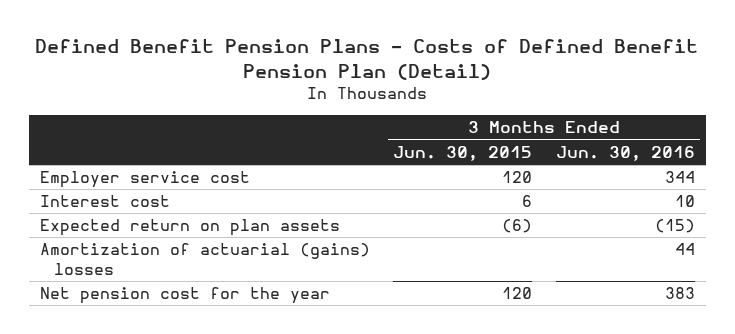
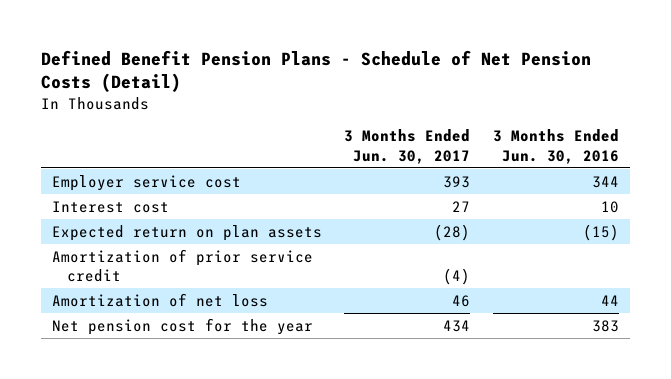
[35,39,699,81] Defined Benefit Pension Plans - Costs of Defined Benefit Pension Plan (Detail) -> [41,49,592,93] Defined Benefit Pension Plans - Schedule of Net Pension Costs (Detail)
[393,145,533,161] Jun. 30, 2015 -> none
none -> [344,129,471,164] 3 Months Ended Jun. 30, 2017
none -> [52,248,314,283] Amortization of prior service credit
[40,243,371,276] Amortization of actuarial (gains) losses -> [52,292,269,307] Amortization of net loss

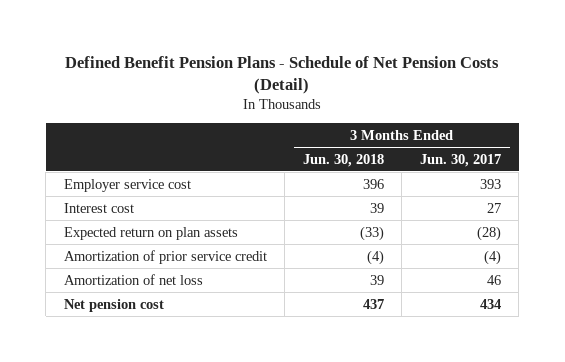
[492,129,619,164] 3 Months Ended Jun. 30, 2016 -> none
none -> [302,153,384,167] Jun. 30, 2018
[52,317,314,335] Net pension cost for the year -> [63,298,164,312] Net pension cost

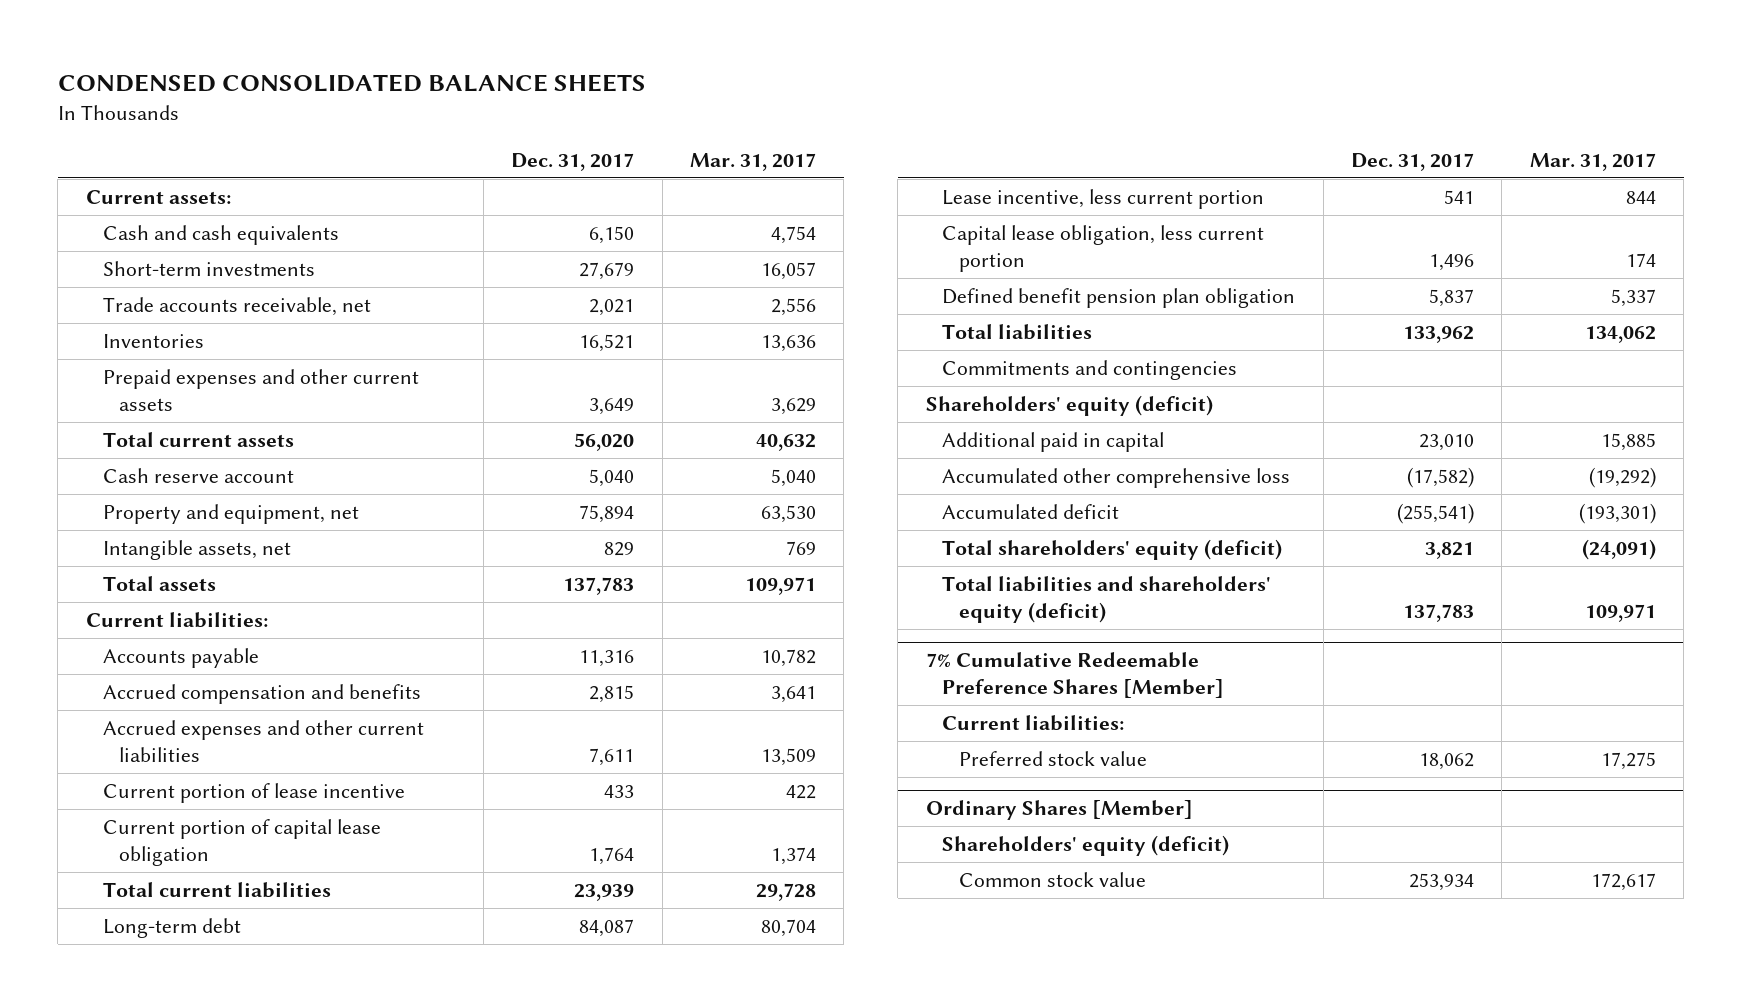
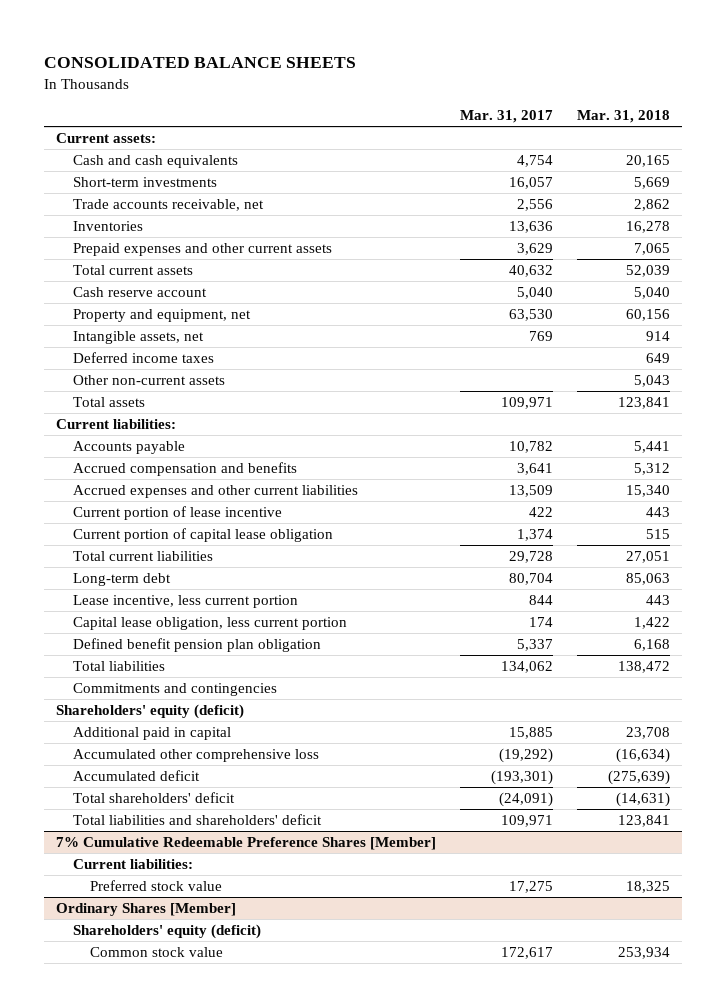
[57,74,646,93] CONDENSED CONSOLIDATED BALANCE SHEETS -> [44,57,357,69] CONSOLIDATED BALANCE SHEETS
[511,152,635,171] Dec. 31, 2017 -> none
none -> [577,110,671,124] Mar. 31, 2018
none -> [73,352,215,364] Deferred income taxes
none -> [73,375,226,386] Other non-current assets
[942,538,1283,560] Total shareholders' equity (deficit) -> [73,792,236,804] Total shareholders' deficit
[942,575,1272,623] Total liabilities and shareholders' equity (deficit) -> [73,814,323,826] Total liabilities and shareholders' deficit

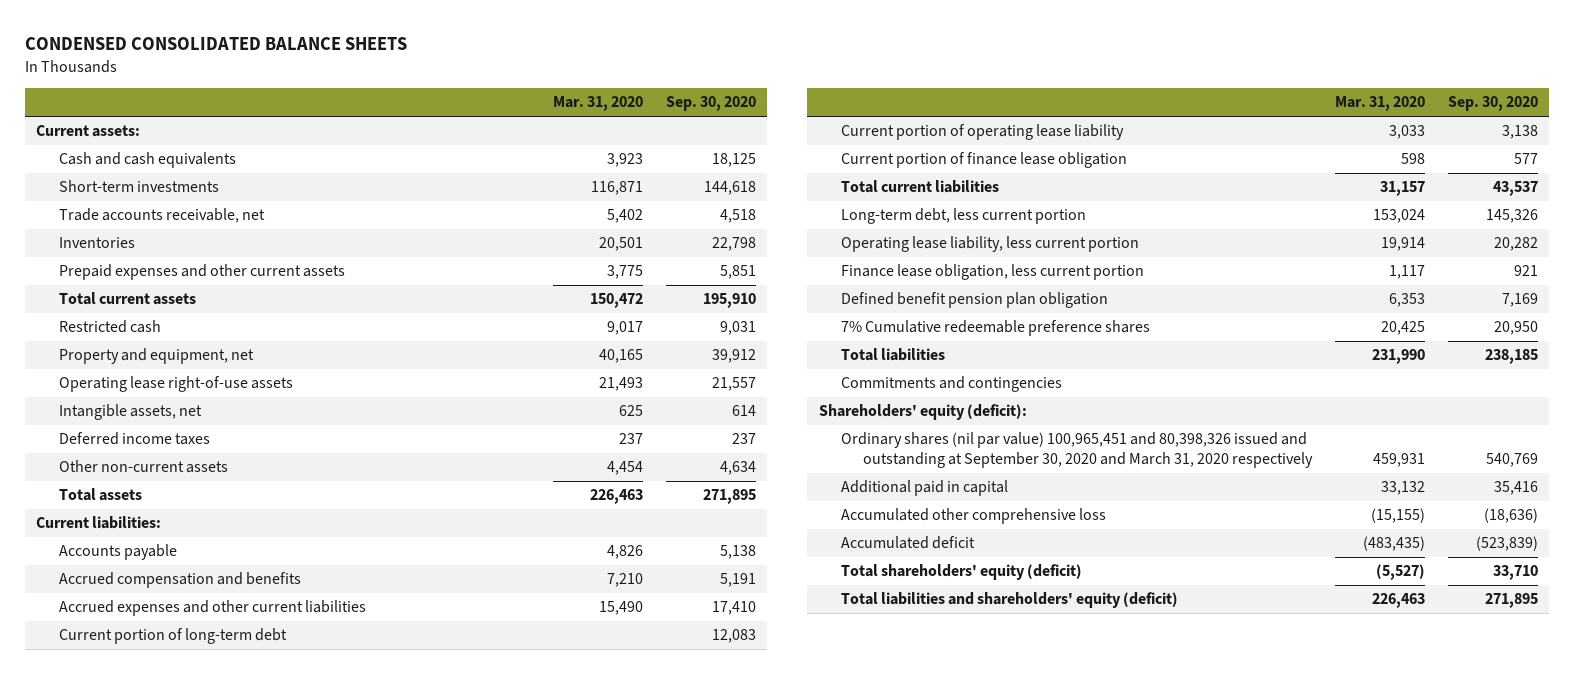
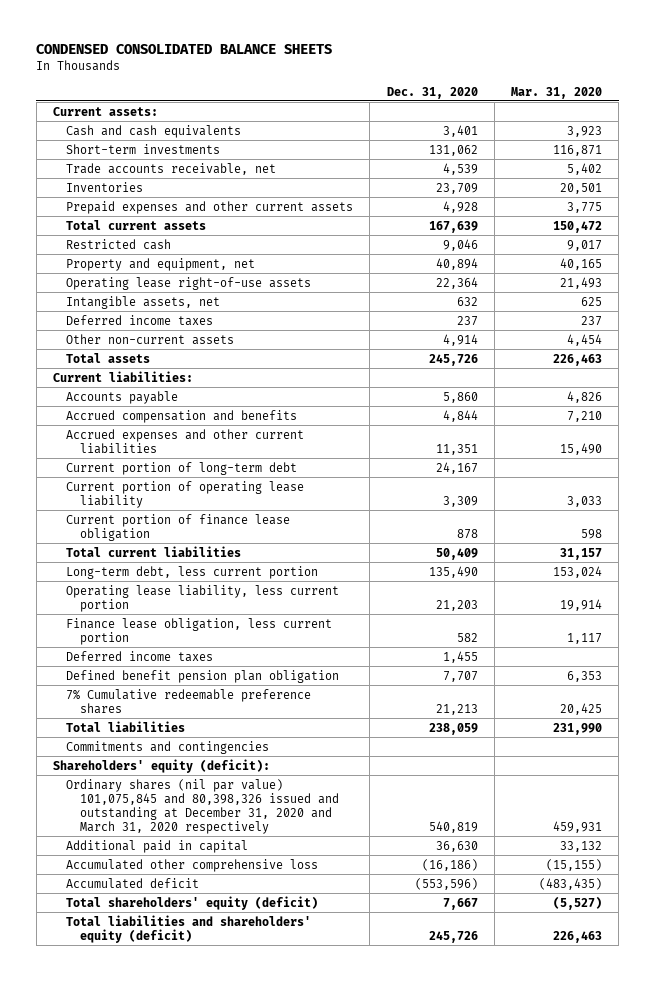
[665,96,756,112] Sep. 30, 2020 -> none
none -> [386,86,478,99] Dec. 31, 2020
none -> [66,650,214,662] Deferred income taxes
[841,432,1314,468] Ordinary shares (nil par value) 100,965,451 and 80,398,326 issued and outstanding at September 30, 2020 and March 31, 2020 respectively -> [66,778,339,834] Ordinary shares (nil par value) 101,075,845 and 80,398,326 issued and outstanding at December 31, 2020 and March 31, 2020 respectively

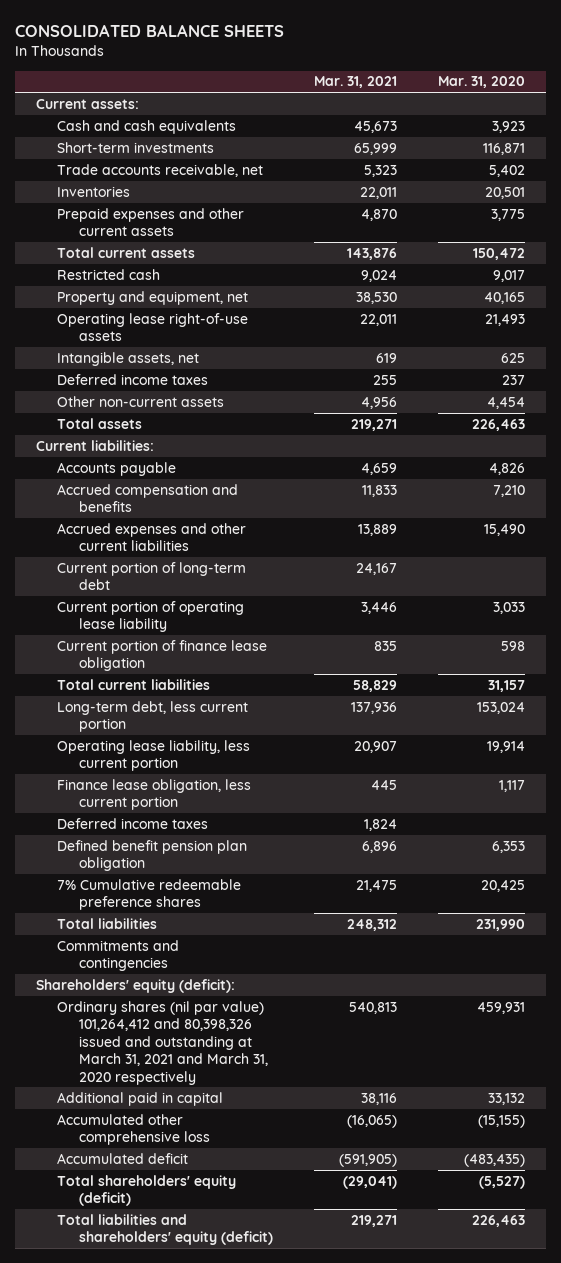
[36,44,333,55] CONDENSED CONSOLIDATED BALANCE SHEETS -> [15,24,285,38] CONSOLIDATED BALANCE SHEETS
[386,86,478,99] Dec. 31, 2020 -> none
none -> [313,76,397,89] Mar. 31, 2021
[66,778,339,834] Ordinary shares (nil par value) 101,075,845 and 80,398,326 issued and outstanding at December 31, 2020 and March 31, 2020 respectively -> [57,1000,268,1085] Ordinary shares (nil par value) 101,264,412 and 80,398,326 issued and outstanding at March 31, 2021 and March 31, 2020 respectively

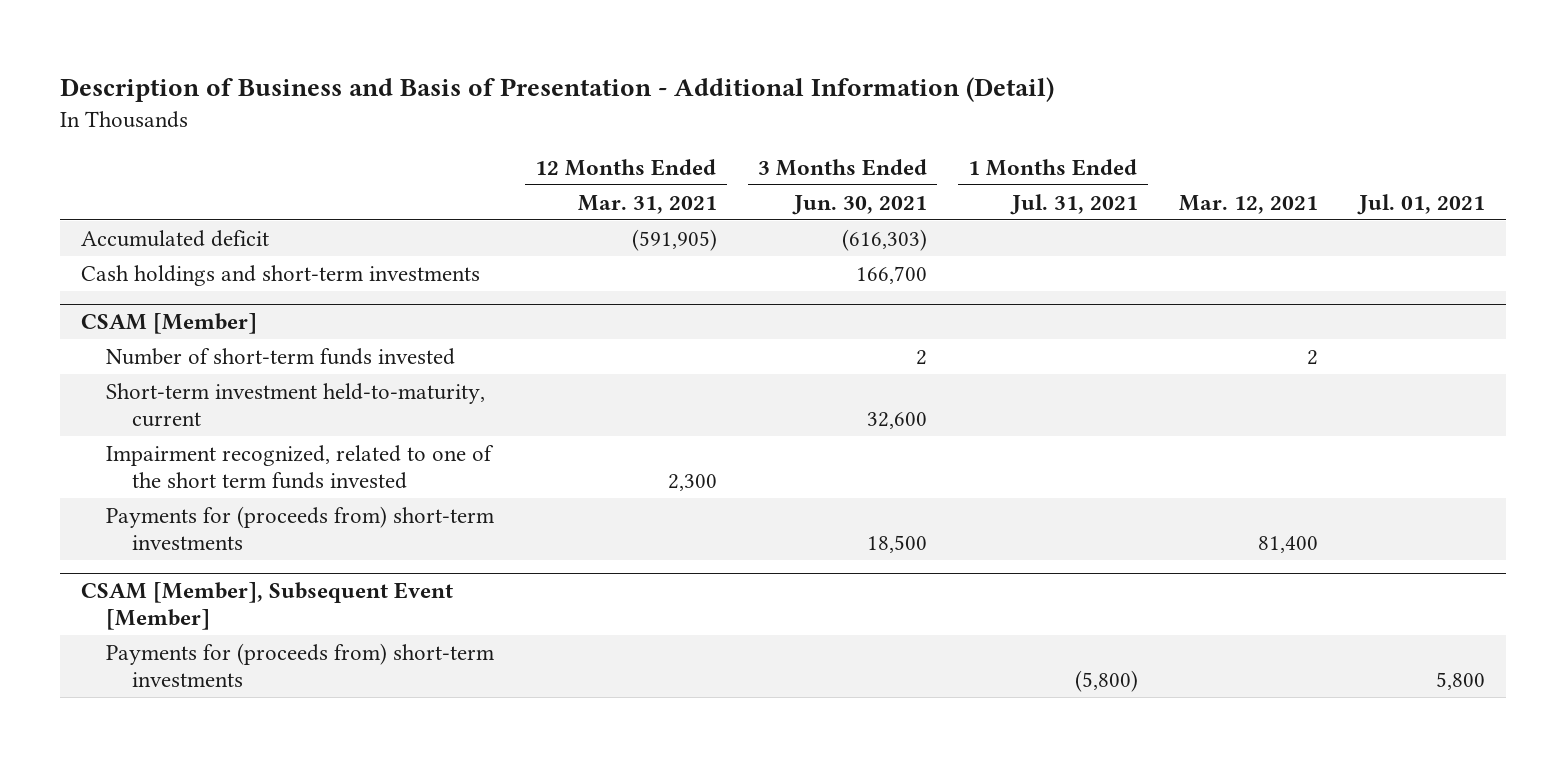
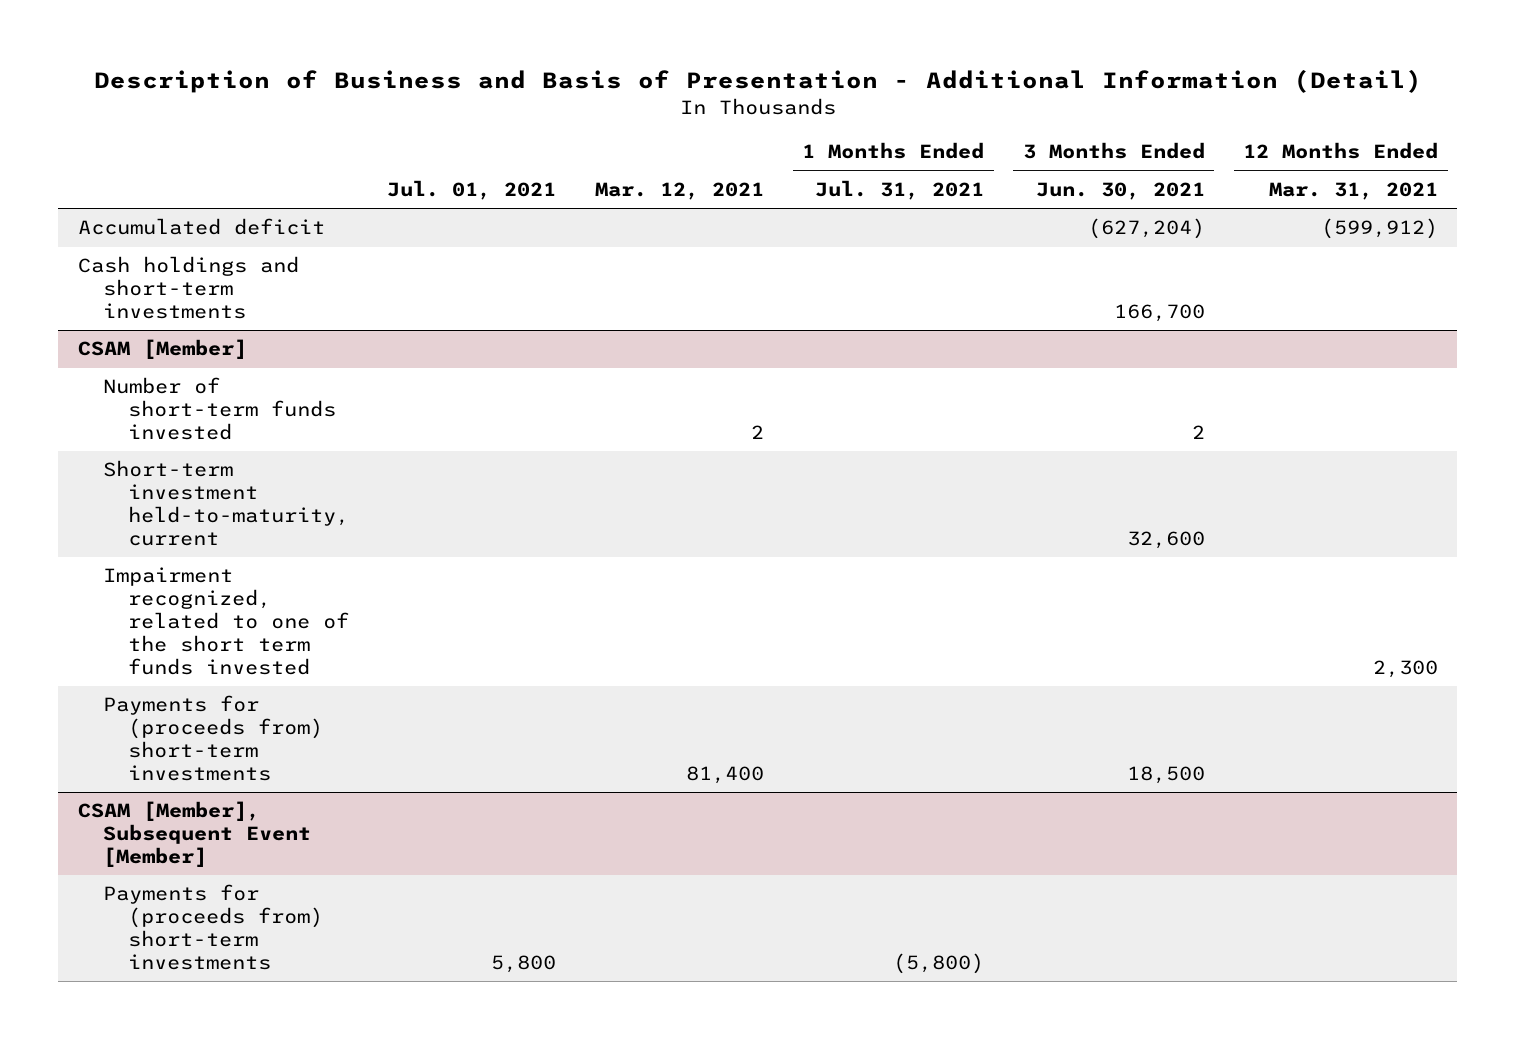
[631,228,717,251] (591,905) -> [1321,218,1439,240] (599,912)
[842,228,928,251] (616,303) -> [1087,218,1205,240] (627,204)

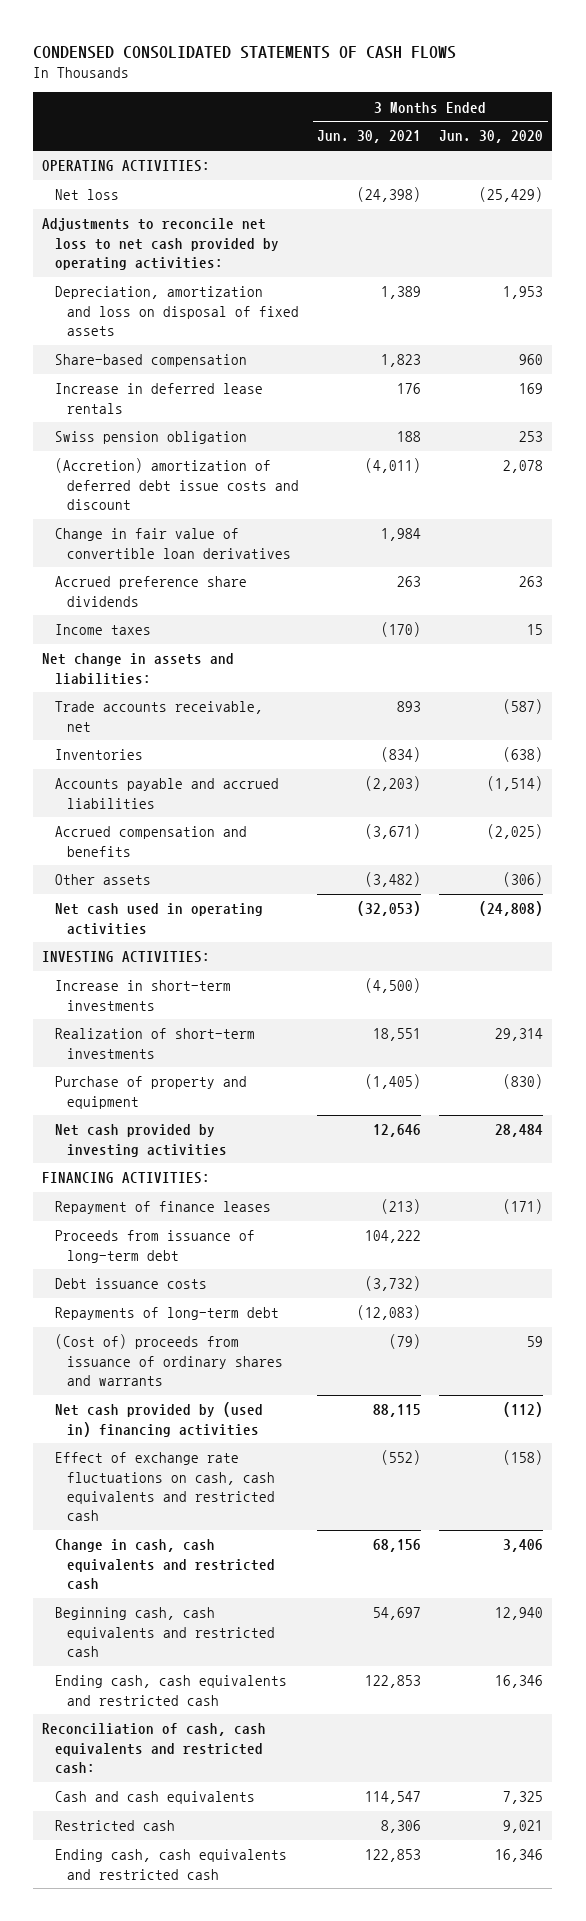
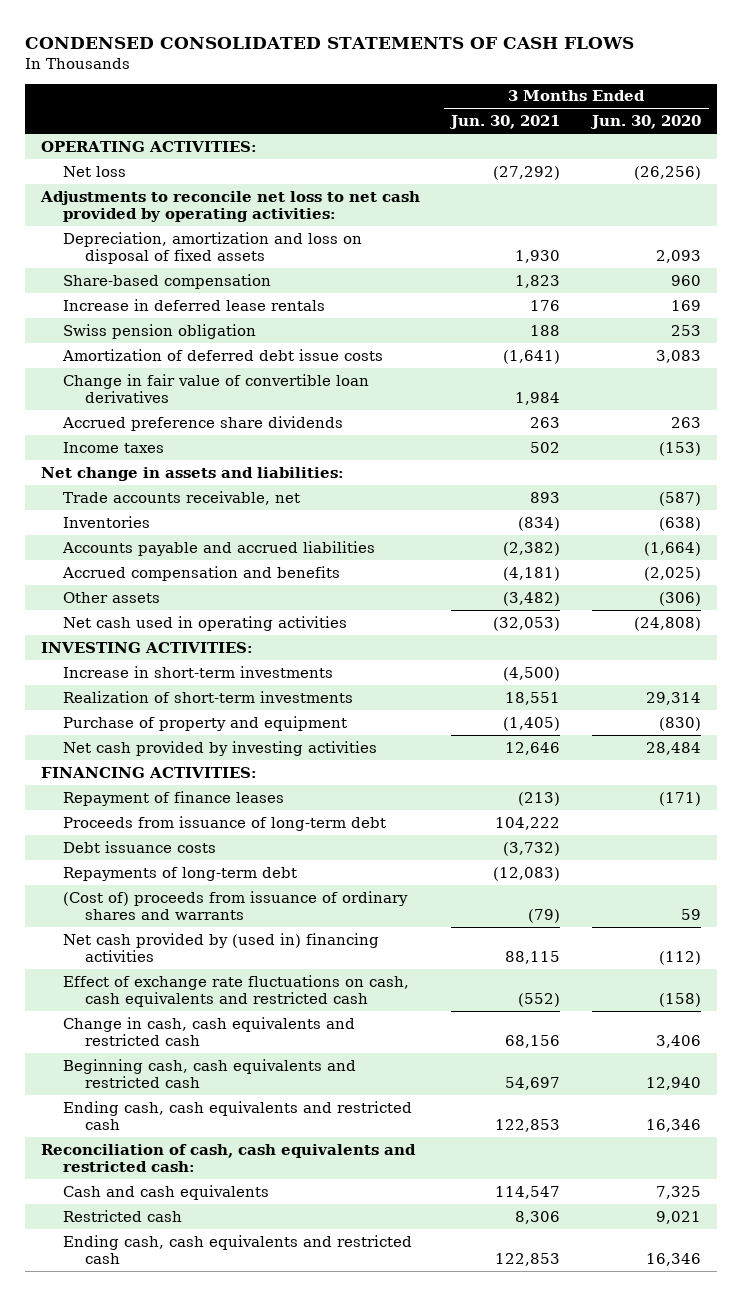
[357,187,422,203] (24,398) -> [493,165,561,180] (27,292)
[479,187,544,203] (25,429) -> [633,165,701,180] (26,256)
[381,286,422,300] 1,389 -> [515,250,561,264] 1,930
[503,286,544,300] 1,953 -> [655,250,701,264] 2,093
[54,458,300,511] (Accretion) amortization of deferred debt issue costs and discount -> [62,348,384,361] Amortization of deferred debt issue costs
[365,458,422,474] (4,011) -> [503,349,561,364] (1,641)
[503,460,544,474] 2,078 -> [655,349,701,363] 3,083
[381,622,422,638] (170) -> [530,441,561,453] 502
[527,624,544,636] 15 -> [658,441,701,456] (153)
[365,776,422,792] (2,203) -> [503,541,561,556] (2,382)
[487,776,544,792] (1,514) -> [643,541,701,556] (1,664)
[365,824,422,840] (3,671) -> [503,566,561,581] (4,181)

